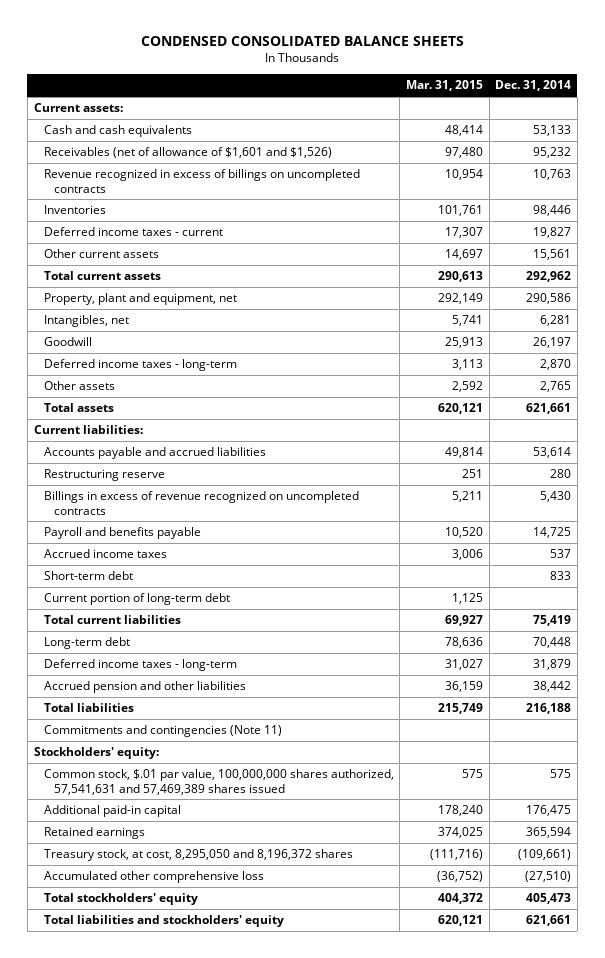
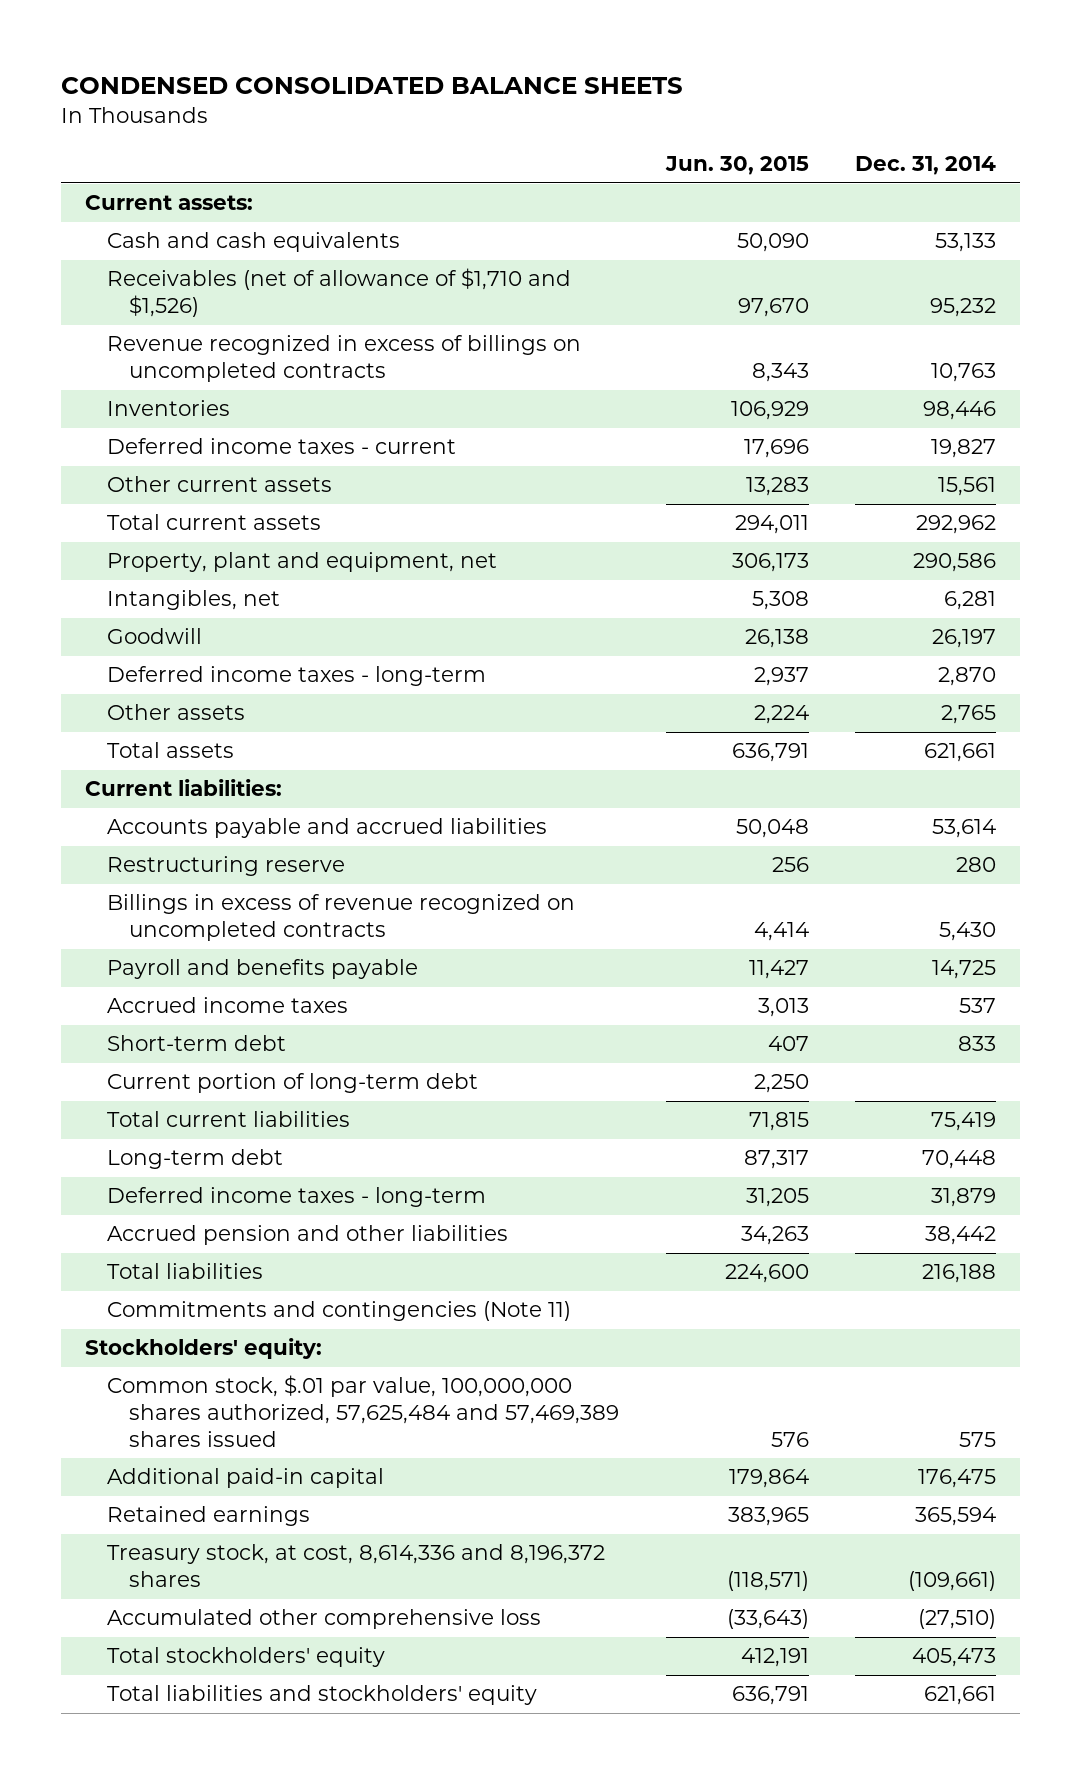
[405,80,483,92] Mar. 31, 2015 -> none
none -> [664,156,809,176] Jun. 30, 2015
[43,147,332,159] Receivables (net of allowance of $1,601 and $1,526) -> [106,268,571,318] Receivables (net of allowance of $1,710 and $1,526)
[43,769,394,795] Common stock, $.01 par value, 100,000,000 shares authorized, 57,541,631 and 57,469,389 shares issued -> [106,1375,620,1447] Common stock, $.01 par value, 100,000,000 shares authorized, 57,625,484 and 57,469,389 shares issued
[43,849,353,862] Treasury stock, at cost, 8,295,050 and 8,196,372 shares -> [106,1544,605,1588] Treasury stock, at cost, 8,614,336 and 8,196,372 shares

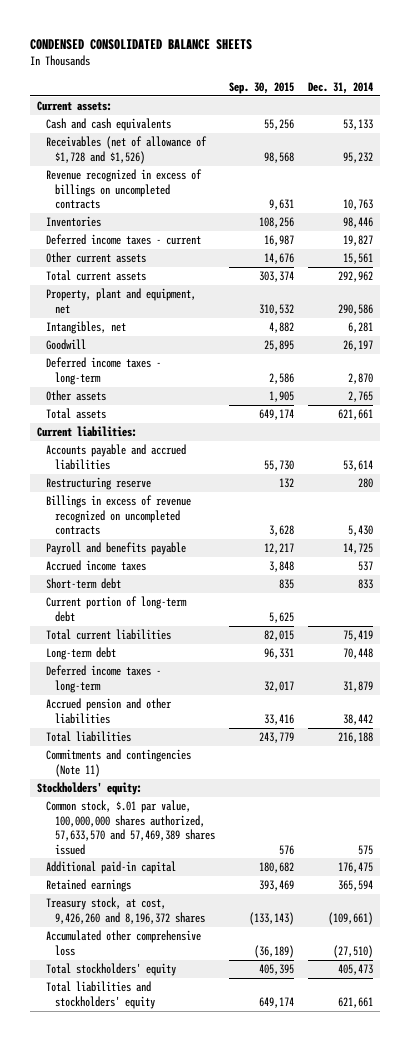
[664,156,809,176] Jun. 30, 2015 -> none
none -> [229,81,295,94] Sep. 30, 2015
[106,268,571,318] Receivables (net of allowance of $1,710 and $1,526) -> [45,136,207,164] Receivables (net of allowance of $1,728 and $1,526)
[106,1375,620,1447] Common stock, $.01 par value, 100,000,000 shares authorized, 57,625,484 and 57,469,389 shares issued -> [45,800,216,855] Common stock, $.01 par value, 100,000,000 shares authorized, 57,633,570 and 57,469,389 shares issued
[106,1544,605,1588] Treasury stock, at cost, 8,614,336 and 8,196,372 shares -> [45,897,206,924] Treasury stock, at cost, 9,426,260 and 8,196,372 shares

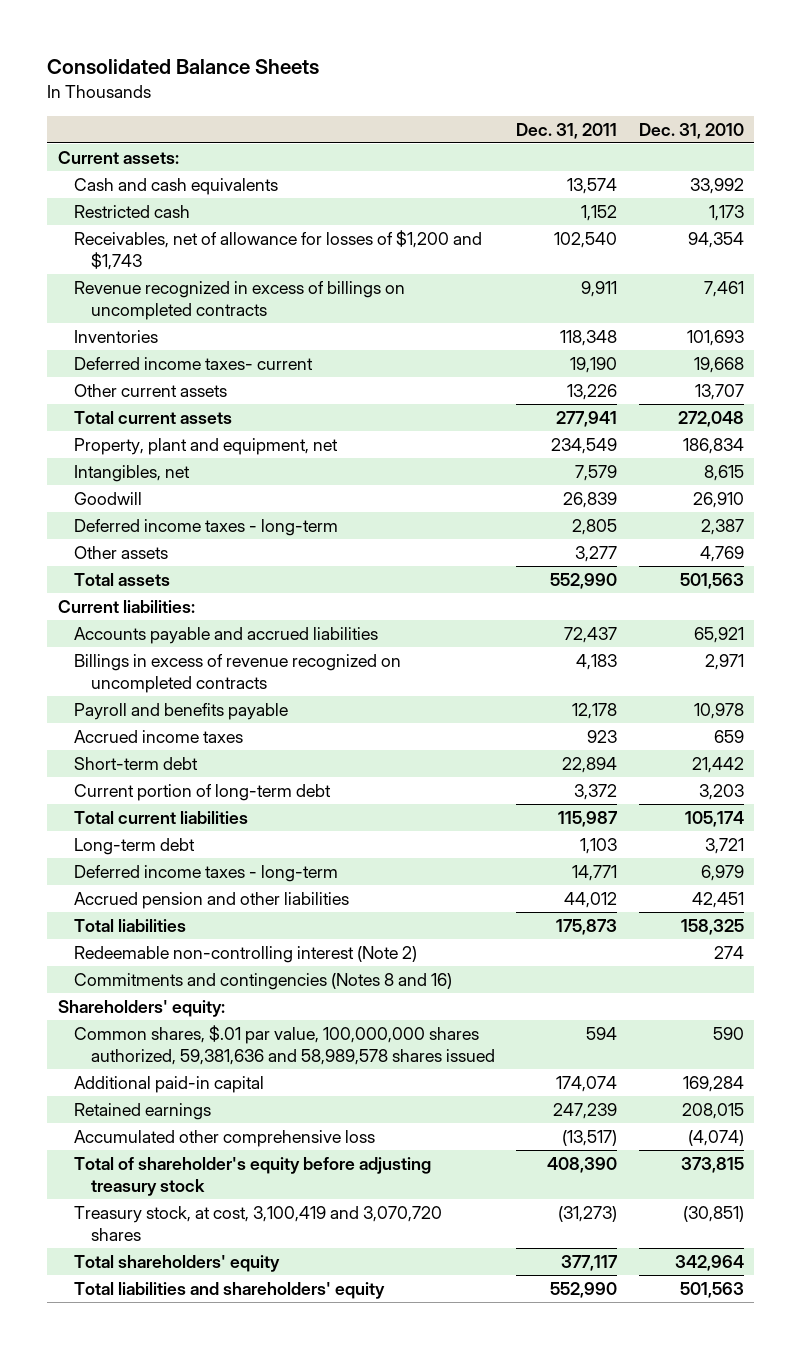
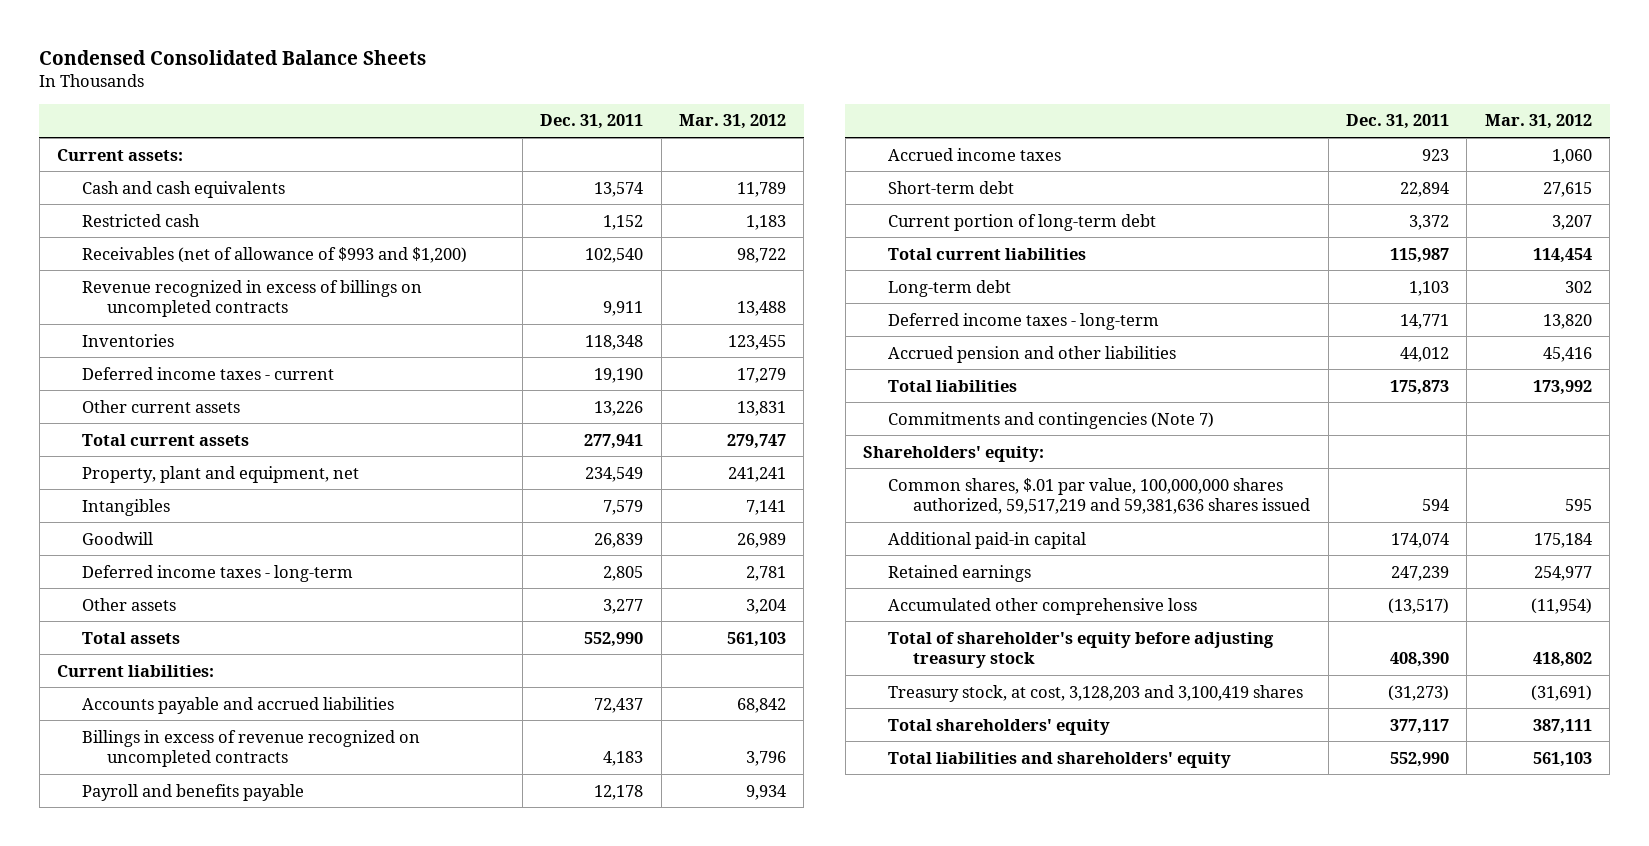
[47,59,320,75] Consolidated Balance Sheets -> [39,49,427,65] Condensed Consolidated Balance Sheets
[638,122,744,139] Dec. 31, 2010 -> none
none -> [678,114,786,130] Mar. 31, 2012
[74,229,483,271] Receivables, net of allowance for losses of $1,200 and $1,743 -> [82,246,468,263] Receivables (net of allowance of $993 and $1,200)
[74,356,314,370] Deferred income taxes- current -> [82,366,335,380] Deferred income taxes - current
[74,464,191,482] Intangibles, net -> [82,498,171,516] Intangibles
[74,945,418,963] Redeemable non-controlling interest (Note 2) -> none
[74,972,453,990] Commitments and contingencies (Notes 8 and 16) -> [888,411,1215,429] Commitments and contingencies (Note 7)
[74,1024,495,1066] Common shares, $.01 par value, 100,000,000 shares authorized, 59,381,636 and 58,989,578 shares issued -> [888,477,1311,515] Common shares, $.01 par value, 100,000,000 shares authorized, 59,517,219 and 59,381,636 shares issued
[74,1205,443,1242] Treasury stock, at cost, 3,100,419 and 3,070,720 shares -> [888,684,1304,702] Treasury stock, at cost, 3,128,203 and 3,100,419 shares

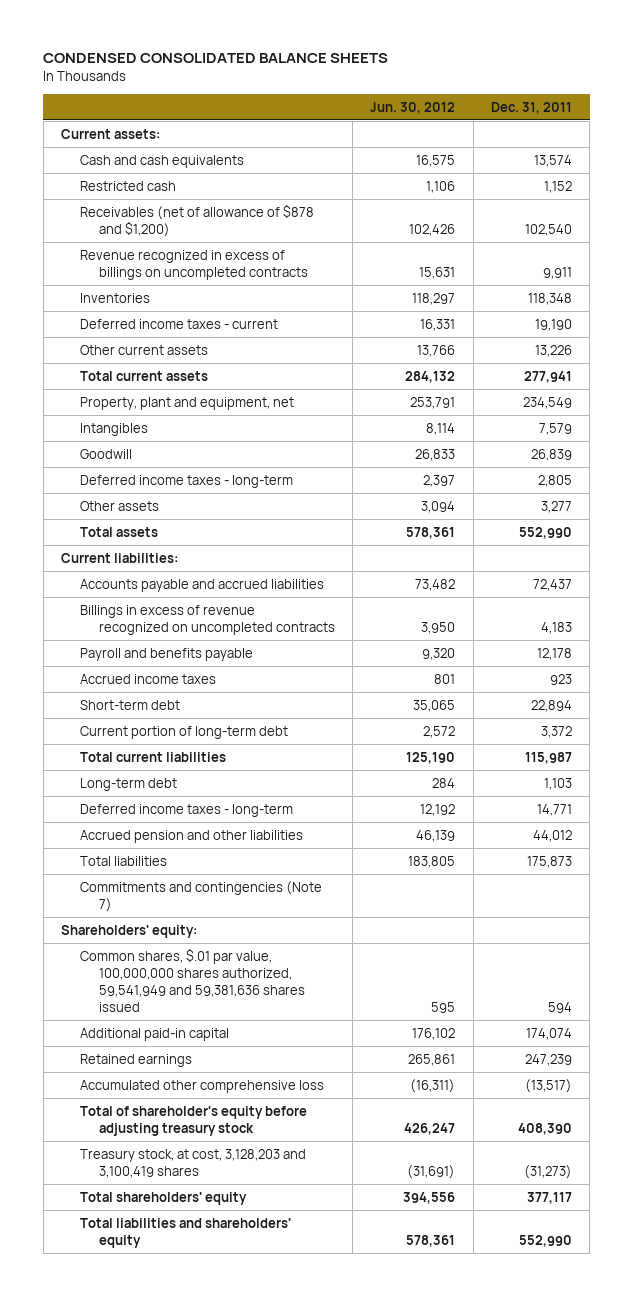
[39,49,427,65] Condensed Consolidated Balance Sheets -> [43,53,389,64] CONDENSED CONSOLIDATED BALANCE SHEETS
[678,114,786,130] Mar. 31, 2012 -> none
none -> [370,101,456,114] Jun. 30, 2012
[82,246,468,263] Receivables (net of allowance of $993 and $1,200) -> [79,203,314,237] Receivables (net of allowance of $878 and $1,200)
[888,477,1311,515] Common shares, $.01 par value, 100,000,000 shares authorized, 59,517,219 and 59,381,636 shares issued -> [79,947,305,1012] Common shares, $.01 par value, 100,000,000 shares authorized, 59,541,949 and 59,381,636 shares issued

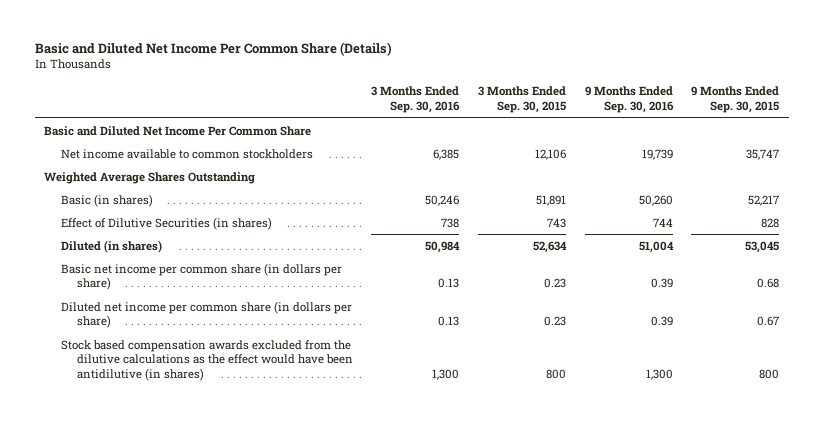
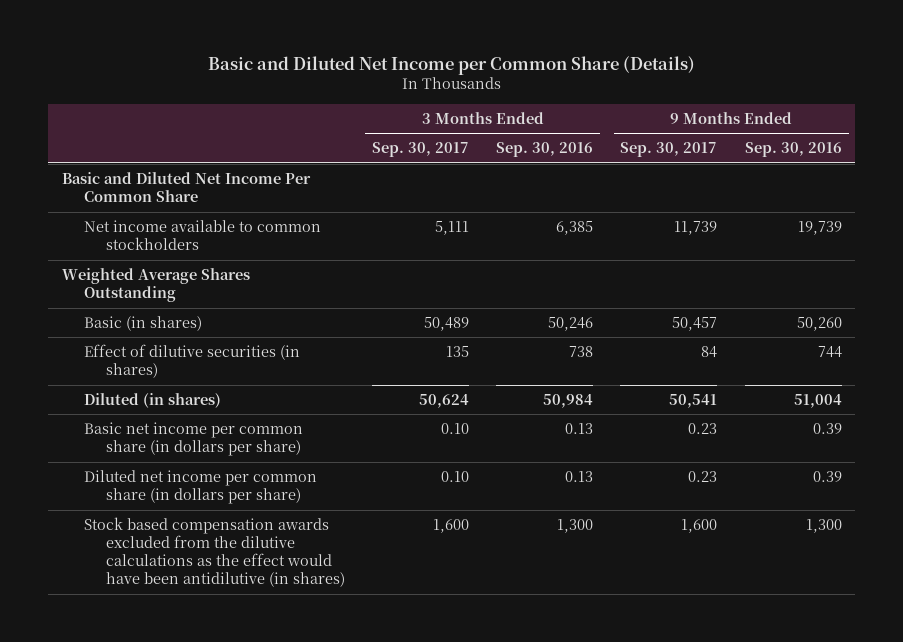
[35,41,393,56] Basic and Diluted Net Income Per Common Share (Details) -> [207,56,695,76] Basic and Diluted Net Income per Common Share (Details)
[477,86,566,114] 3 Months Ended Sep. 30, 2015 -> none
[691,86,780,114] 9 Months Ended Sep. 30, 2015 -> none
none -> [371,142,469,158] Sep. 30, 2017
none -> [620,142,718,158] Sep. 30, 2017
[60,216,272,230] Effect of Dilutive Securities (in shares) -> [83,343,300,379] Effect of dilutive securities (in shares)

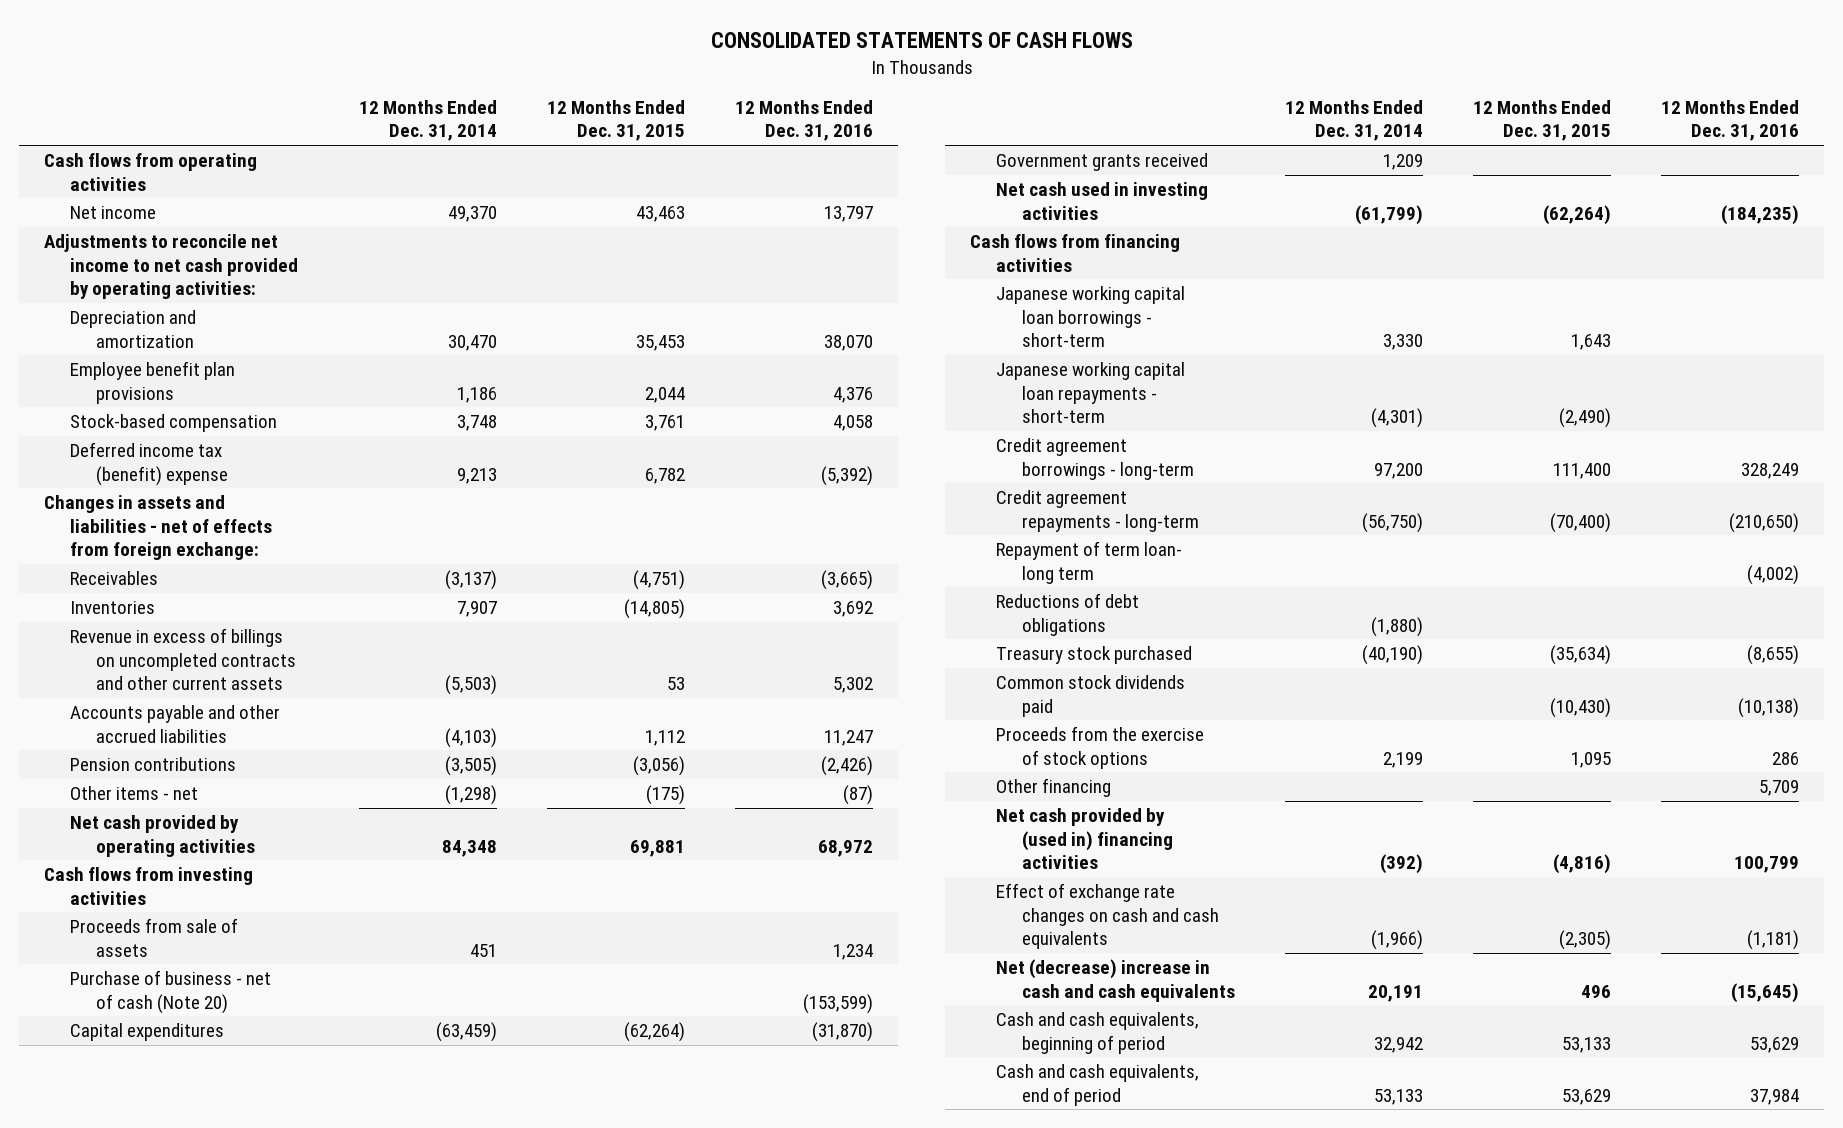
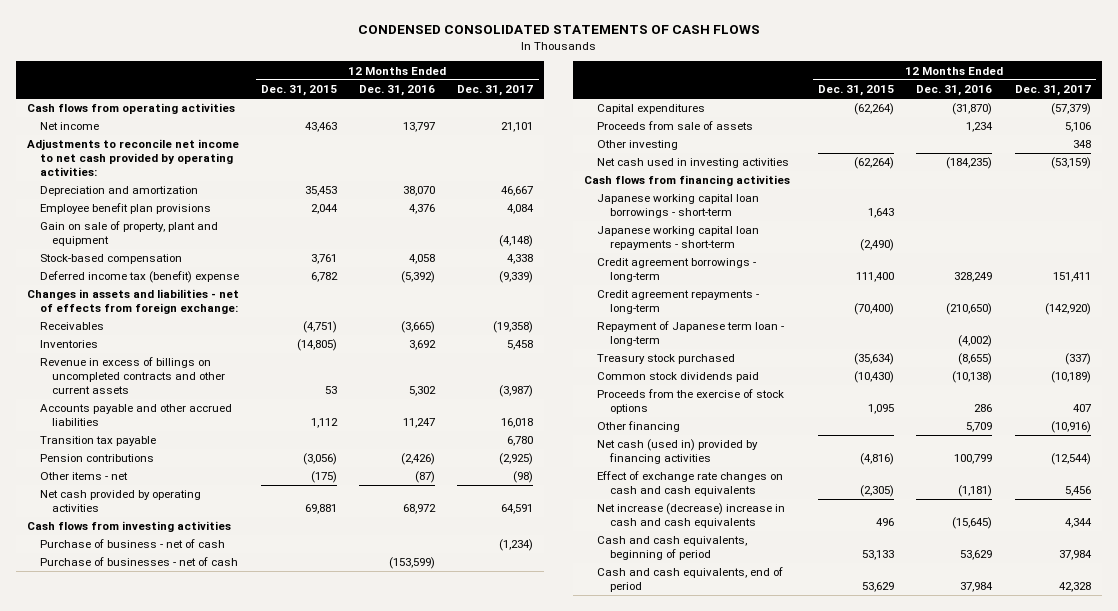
[710,32,1133,49] CONSOLIDATED STATEMENTS OF CASH FLOWS -> [357,25,760,35] CONDENSED CONSOLIDATED STATEMENTS OF CASH FLOWS
[359,99,498,142] 12 Months Ended Dec. 31, 2014 -> none
none -> [457,85,534,97] Dec. 31, 2017
none -> [39,221,218,247] Gain on sale of property, plant and equipment
none -> [39,436,156,447] Transition tax payable
none -> [39,539,225,549] Purchase of business - net of cash
[70,970,272,1014] Purchase of business - net of cash (Note 20) -> [39,557,238,567] Purchase of businesses - net of cash
[996,153,1209,172] Government grants received -> none
[70,918,239,957] Proceeds from sale of assets -> [596,121,753,131] Proceeds from sale of assets
none -> [596,140,678,151] Other investing
[996,593,1140,636] Reductions of debt obligations -> none
[996,541,1183,584] Repayment of term loan- long term -> [596,321,784,347] Repayment of Japanese term loan - long-term
[996,808,1174,870] Net cash provided by (used in) financing activities -> [596,439,758,465] Net cash (used in) provided by financing activities
[996,959,1236,1002] Net (decrease) increase in cash and cash equivalents -> [596,503,785,529] Net increase (decrease) increase in cash and cash equivalents

